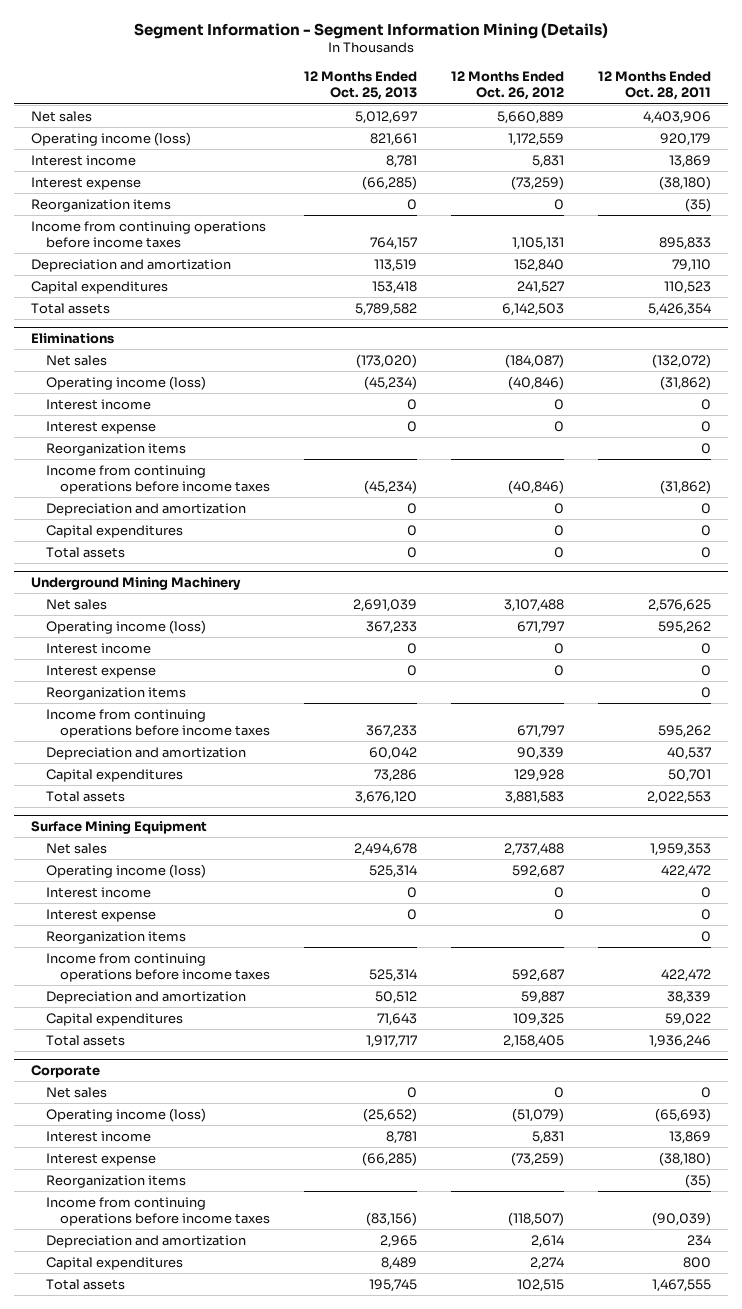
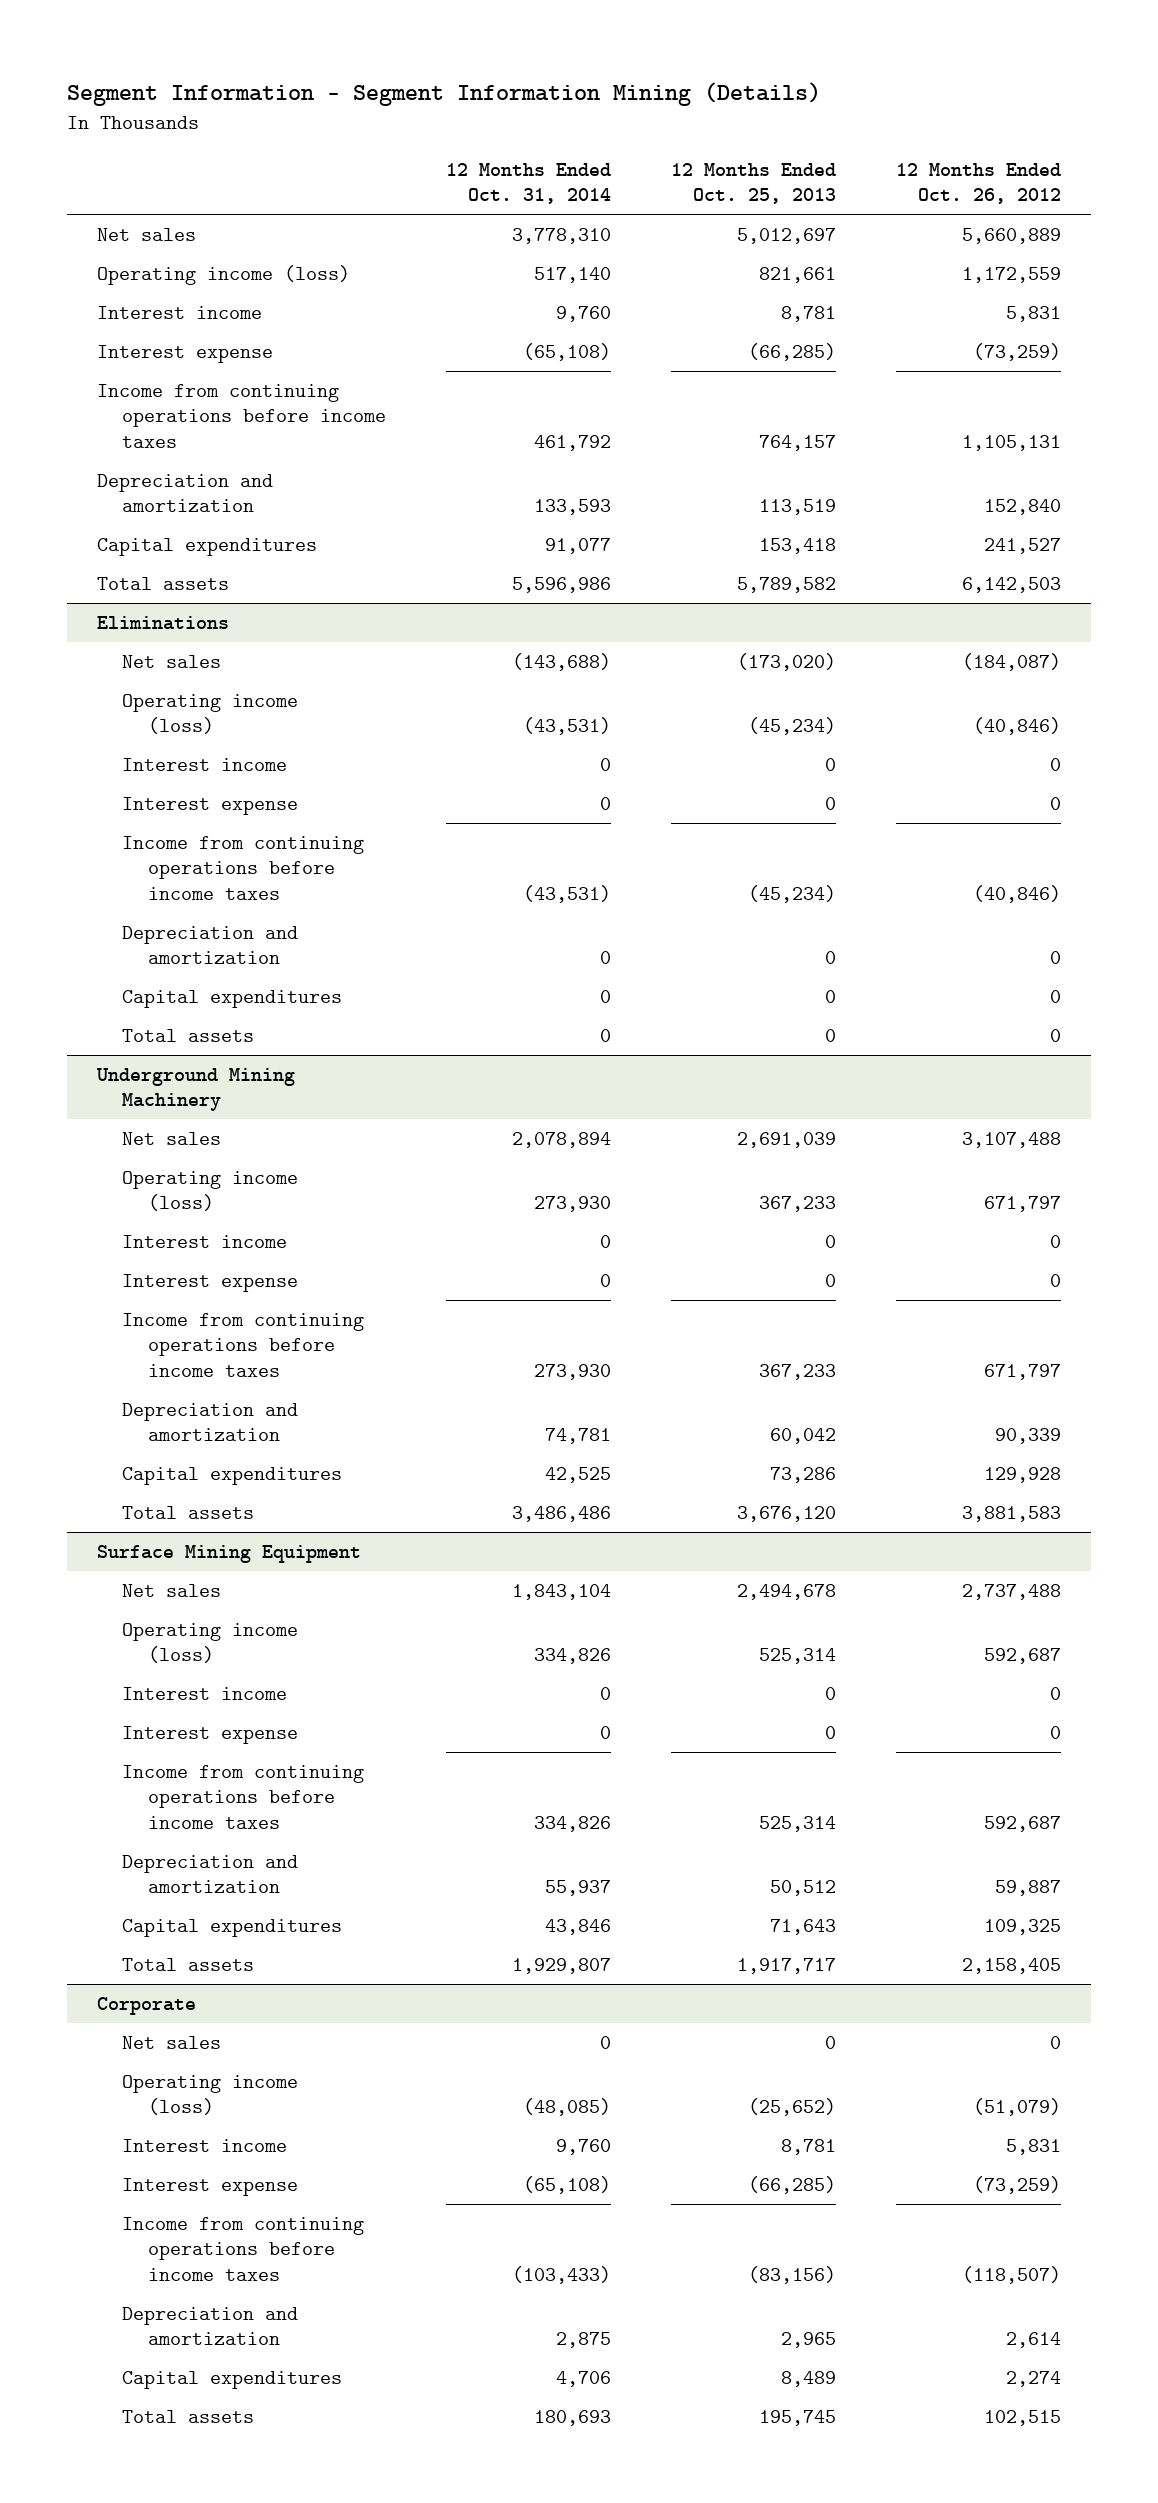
[597,71,711,101] 12 Months Ended Oct. 28, 2011 -> none
none -> [446,163,612,205] 12 Months Ended Oct. 31, 2014
[31,198,172,212] Reorganization items -> none
[45,442,186,456] Reorganization items -> none
[45,686,186,700] Reorganization items -> none
[45,930,186,944] Reorganization items -> none
[45,1174,186,1188] Reorganization items -> none

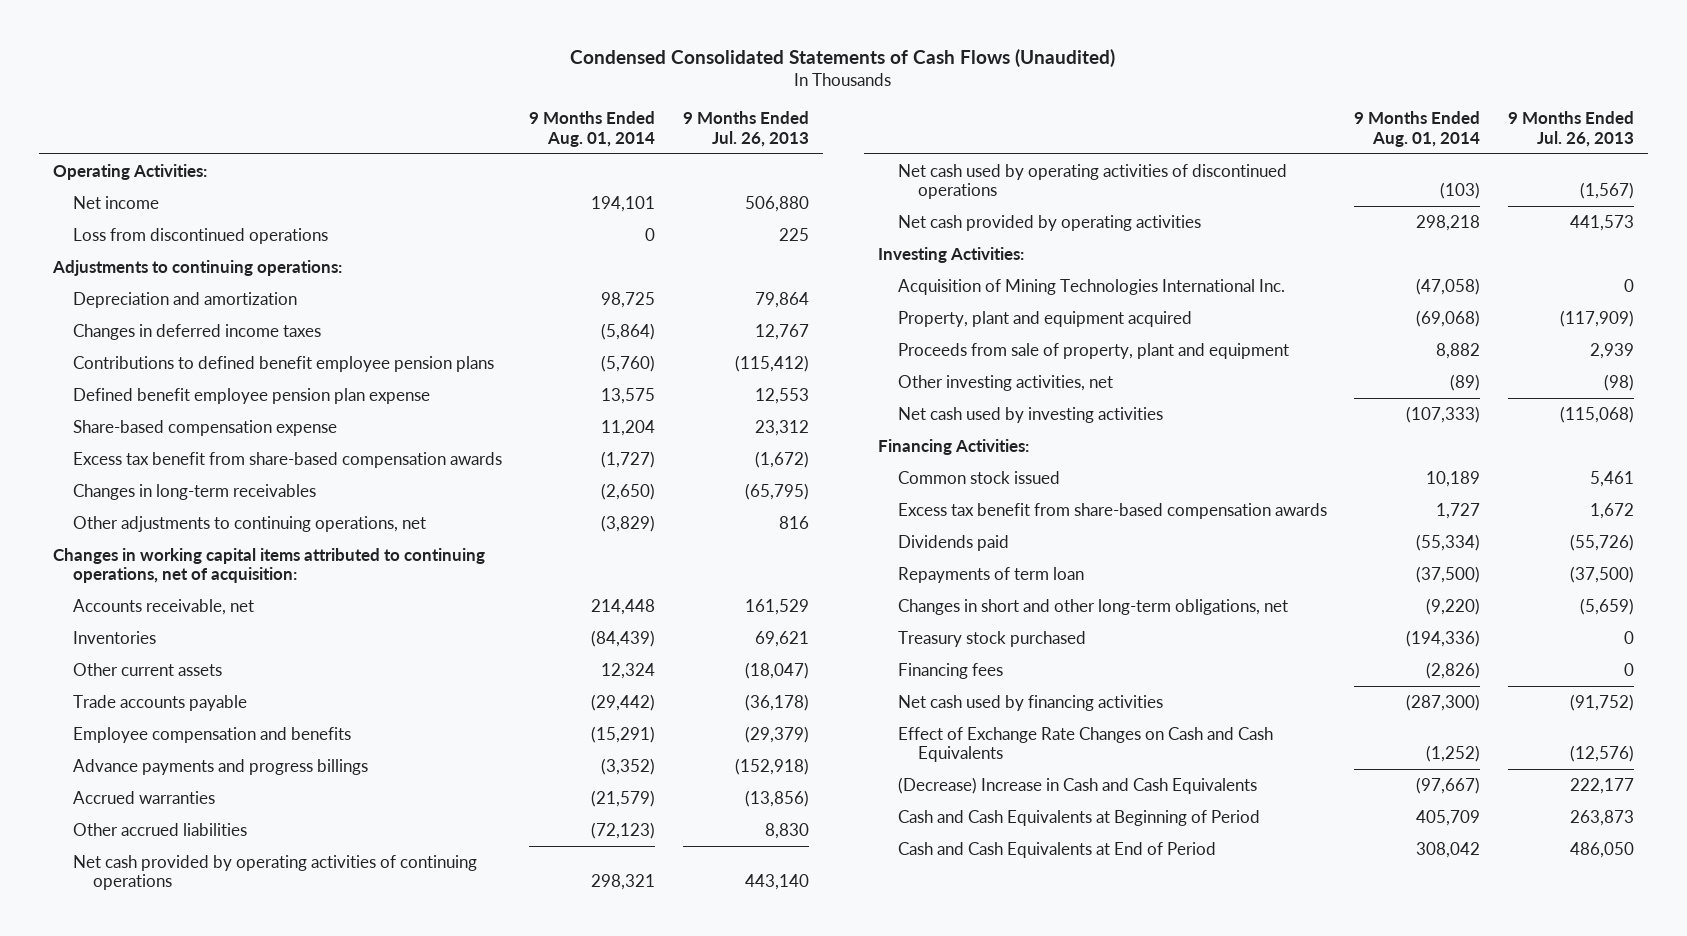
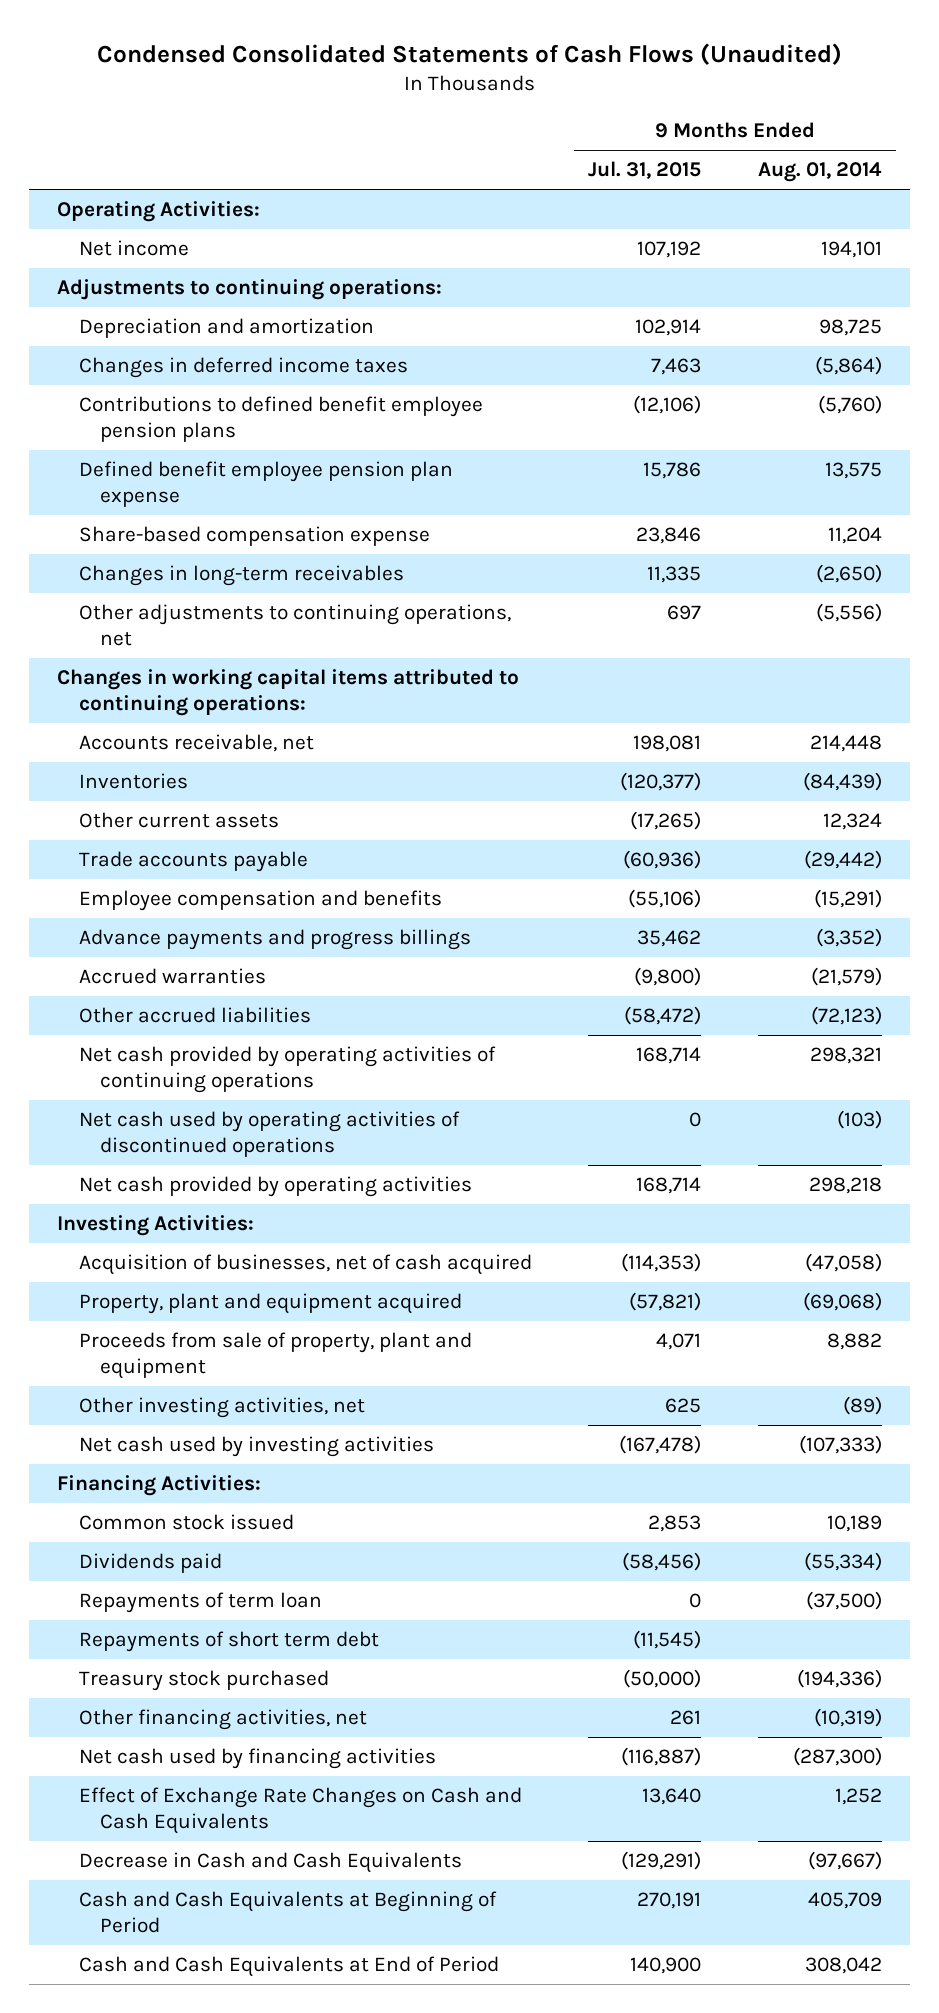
[683,111,810,147] 9 Months Ended Jul. 26, 2013 -> none
none -> [588,161,702,180] Jul. 31, 2015
[72,227,328,244] Loss from discontinued operations -> none
[72,451,502,468] Excess tax benefit from share-based compensation awards -> none
[601,514,656,532] (3,829) -> [815,603,882,623] (5,556)
[52,547,485,584] Changes in working capital items attributed to continuing operations, net of acquisition: -> [57,669,520,717] Changes in working capital items attributed to continuing operations:
[897,278,1285,295] Acquisition of Mining Technologies International Inc. -> [78,1254,532,1276] Acquisition of businesses, net of cash acquired
[897,502,1327,519] Excess tax benefit from share-based compensation awards -> none
[897,598,1288,615] Changes in short and other long-term obligations, net -> none
none -> [78,1631,379,1653] Repayments of short term debt
[897,662,1003,679] Financing fees -> none
none -> [78,1709,367,1731] Other financing activities, net
[1426,745,1481,763] (1,252) -> [834,1788,882,1806] 1,252
[897,776,1257,794] (Decrease) Increase in Cash and Cash Equivalents -> [78,1852,462,1874] Decrease in Cash and Cash Equivalents

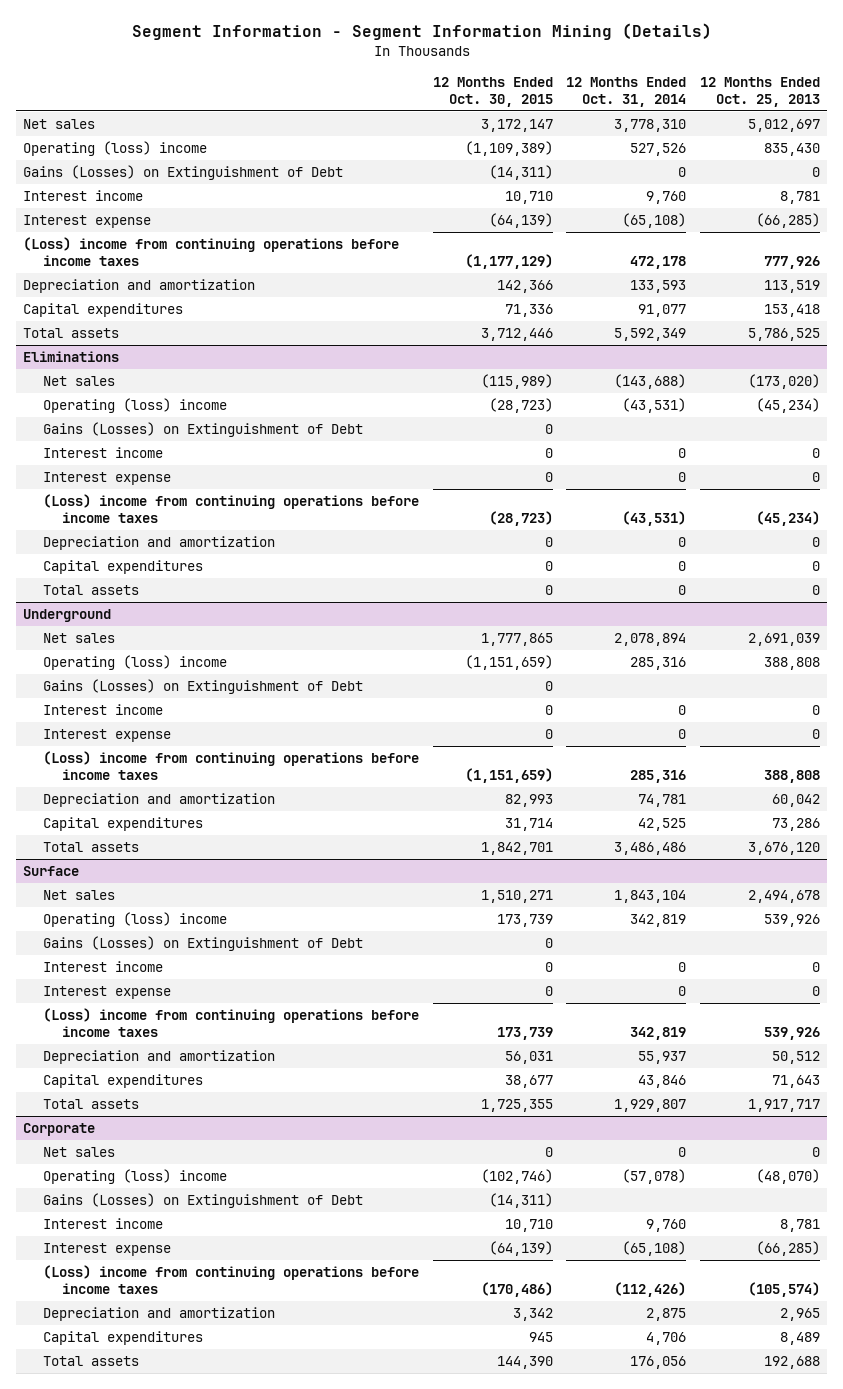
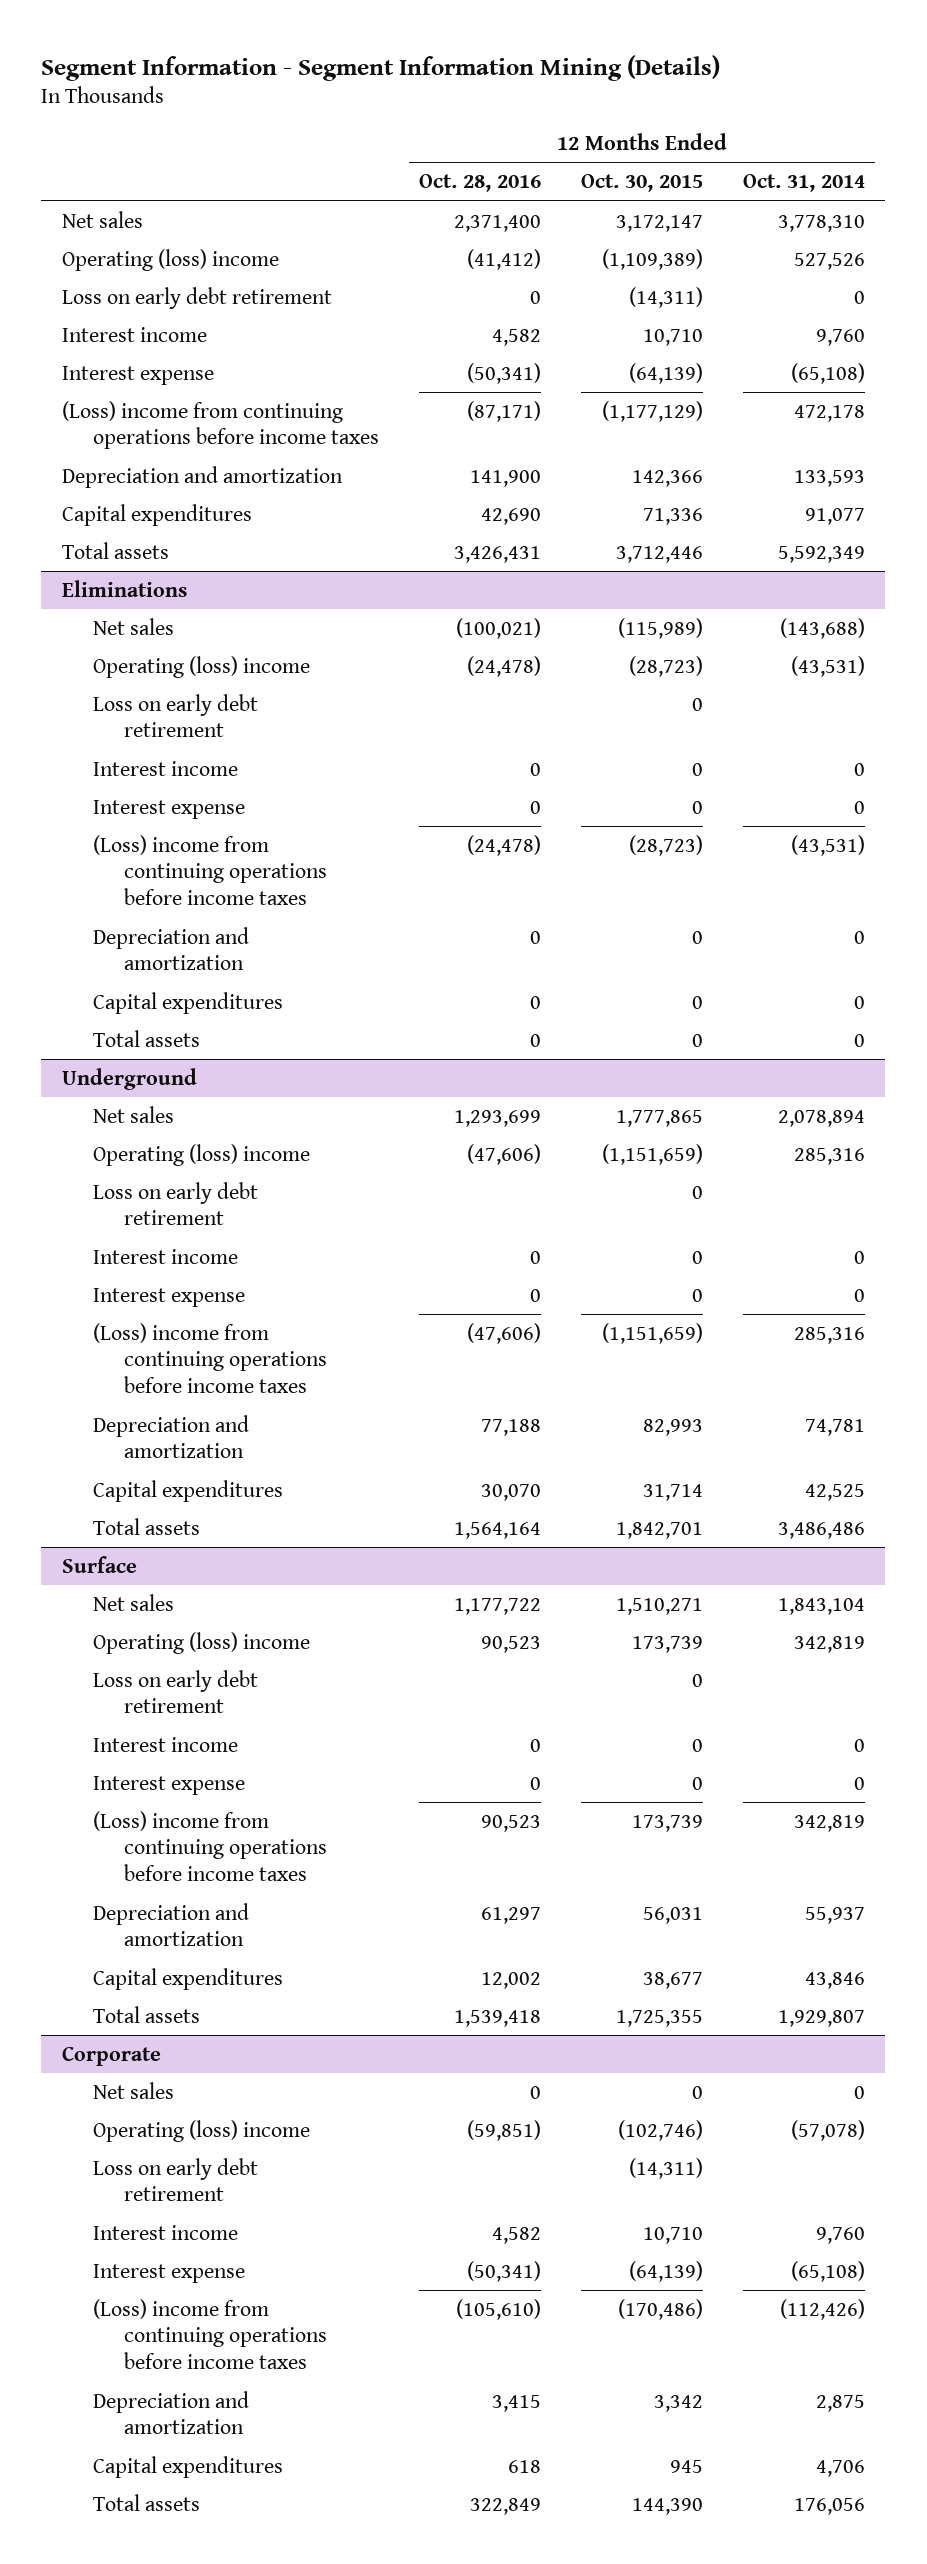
[700,76,821,107] 12 Months Ended Oct. 25, 2013 -> none
none -> [419,174,542,193] Oct. 28, 2016
[23,164,344,180] Gains (Losses) on Extinguishment of Debt -> [61,286,332,309] Loss on early debt retirement
[42,421,363,437] Gains (Losses) on Extinguishment of Debt -> [92,693,258,738] Loss on early debt retirement
[42,678,363,694] Gains (Losses) on Extinguishment of Debt -> [92,1181,258,1226] Loss on early debt retirement
[42,935,363,951] Gains (Losses) on Extinguishment of Debt -> [92,1669,258,1714] Loss on early debt retirement
[42,1192,363,1208] Gains (Losses) on Extinguishment of Debt -> [92,2157,258,2202] Loss on early debt retirement

